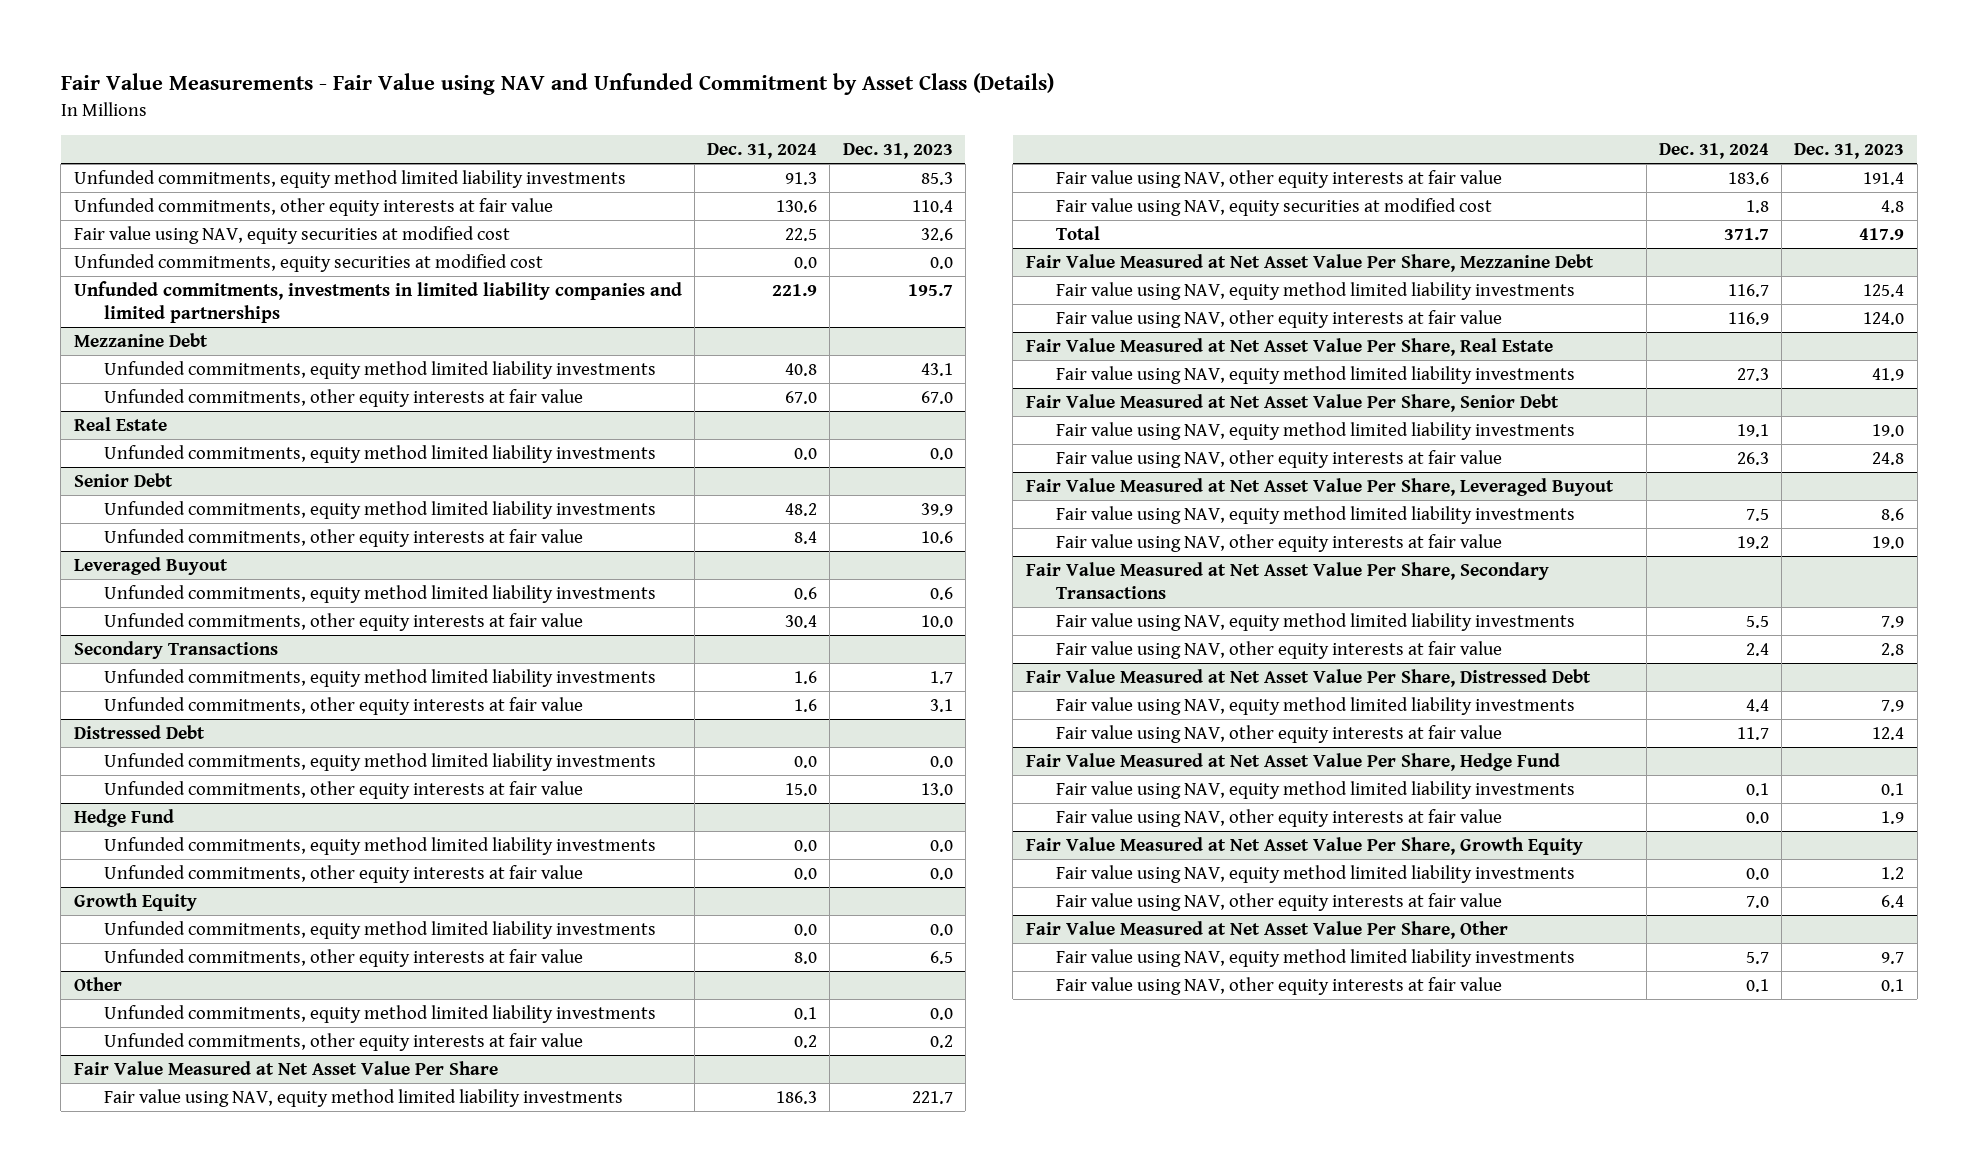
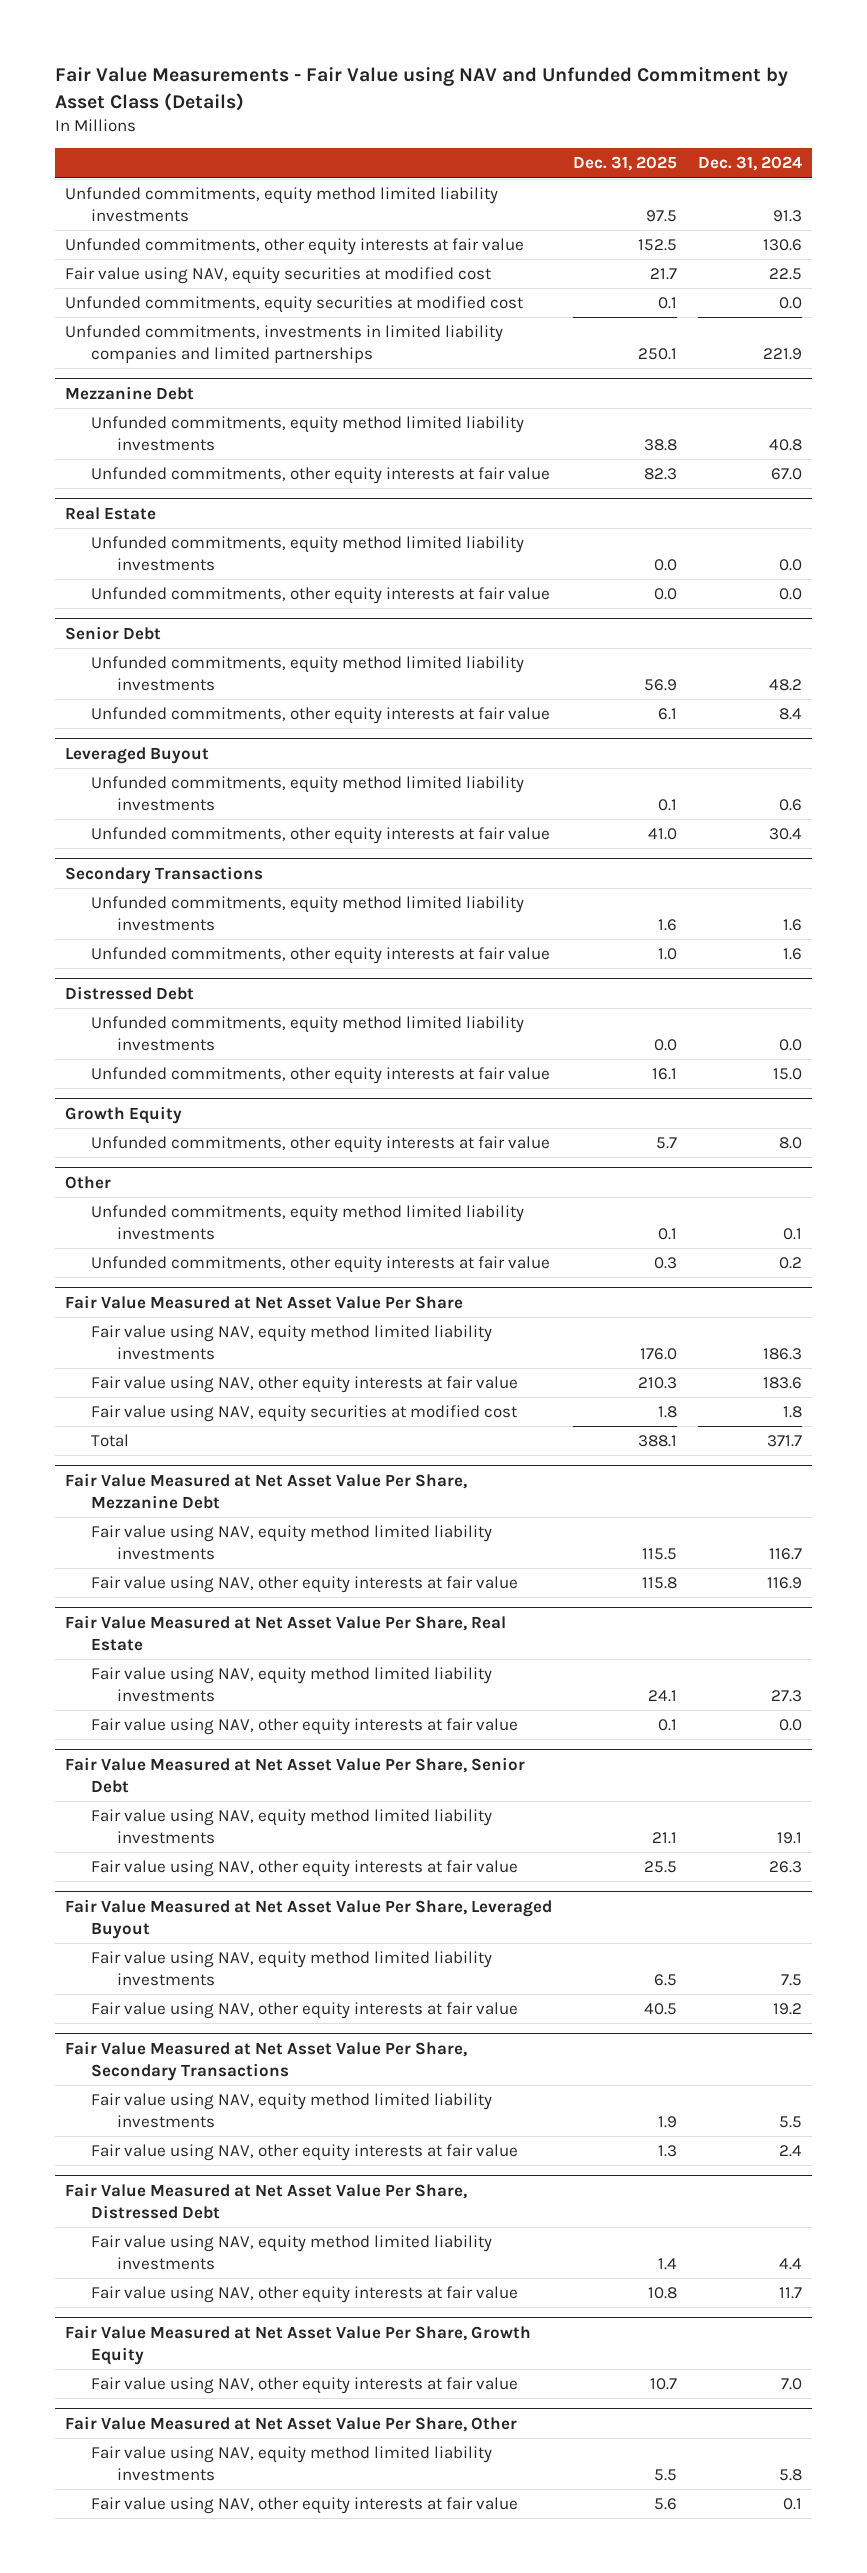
[842,143,953,160] Dec. 31, 2023 -> none
none -> [572,156,677,172] Dec. 31, 2025
none -> [91,587,551,605] Unfunded commitments, other equity interests at fair value
[73,809,174,828] Hedge Fund -> none
[103,837,656,856] Unfunded commitments, equity method limited liability investments -> none
[103,865,583,884] Unfunded commitments, other equity interests at fair value -> none
[103,921,656,940] Unfunded commitments, equity method limited liability investments -> none
none -> [91,1718,519,1736] Fair value using NAV, other equity interests at fair value
[1025,753,1560,772] Fair Value Measured at Net Asset Value Per Share, Hedge Fund -> none
[1055,781,1575,800] Fair value using NAV, equity method limited liability investments -> none
[1055,809,1502,828] Fair value using NAV, other equity interests at fair value -> none
[1055,865,1575,884] Fair value using NAV, equity method limited liability investments -> none
[1745,952,1769,965] 5.7 -> [778,2468,802,2481] 5.8

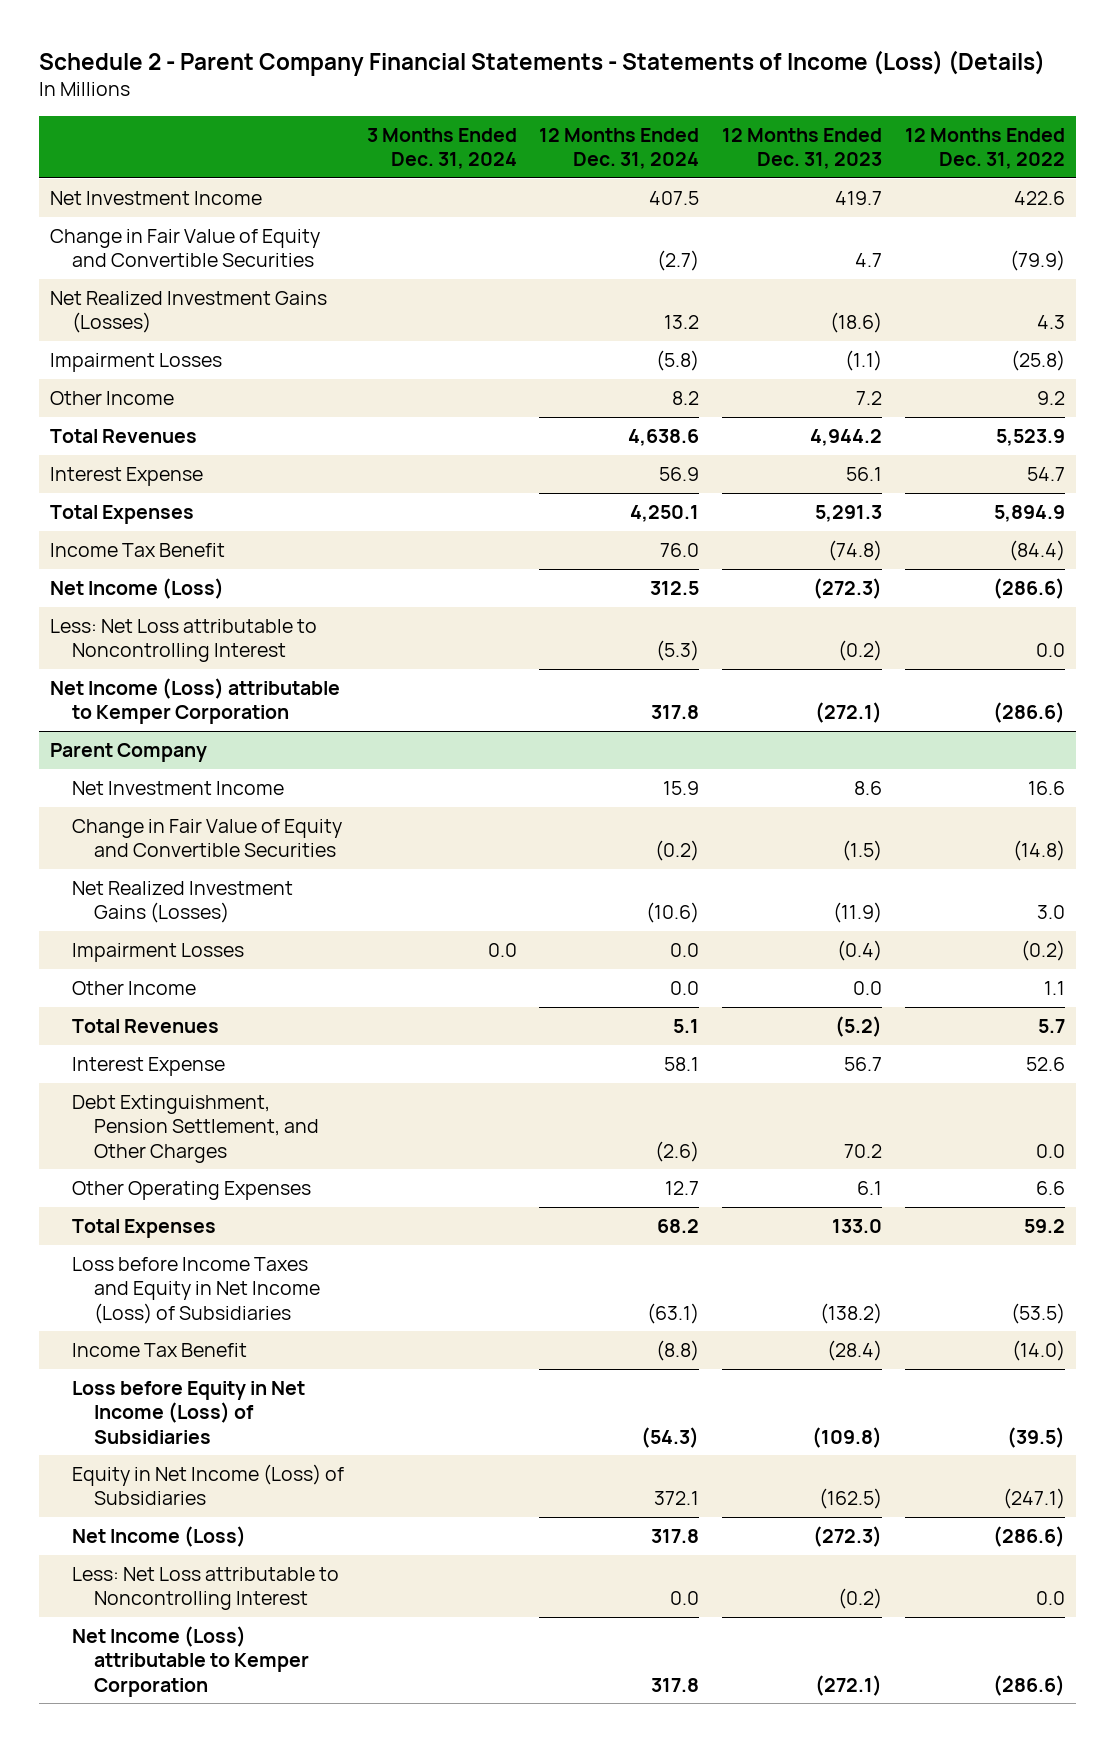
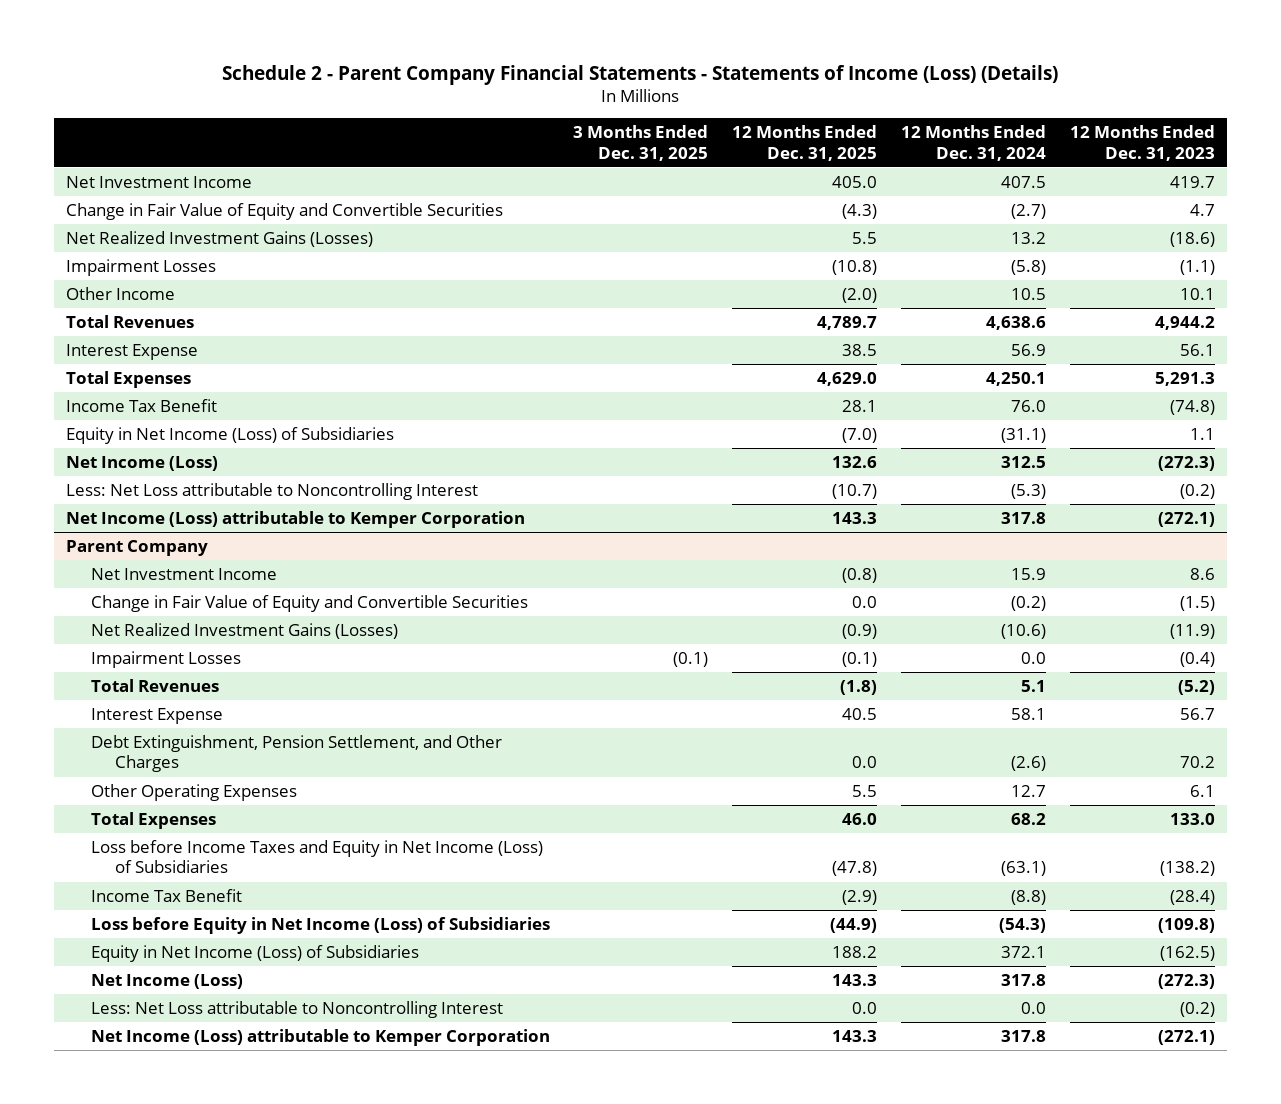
[366,127,517,170] 3 Months Ended Dec. 31, 2024 -> none
[904,127,1065,170] 12 Months Ended Dec. 31, 2022 -> none
none -> [573,125,709,161] 3 Months Ended Dec. 31, 2025
none -> [732,125,878,161] 12 Months Ended Dec. 31, 2025
[672,390,700,405] 8.2 -> [1011,287,1047,300] 10.5
[855,390,882,405] 7.2 -> [1179,287,1215,300] 10.1
none -> [65,426,394,444] Equity in Net Income (Loss) of Subsidiaries
[71,980,196,995] Other Income -> none

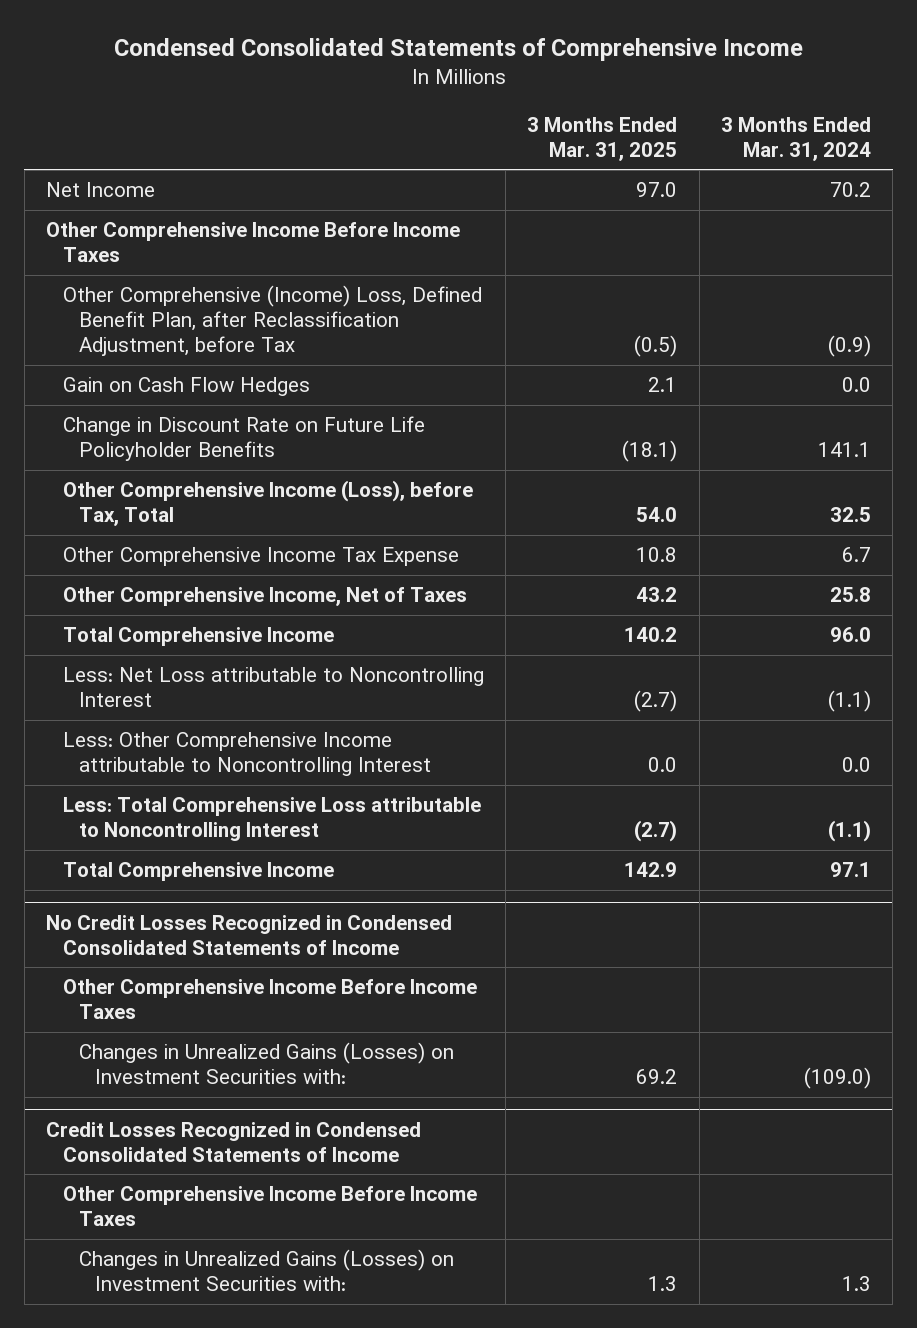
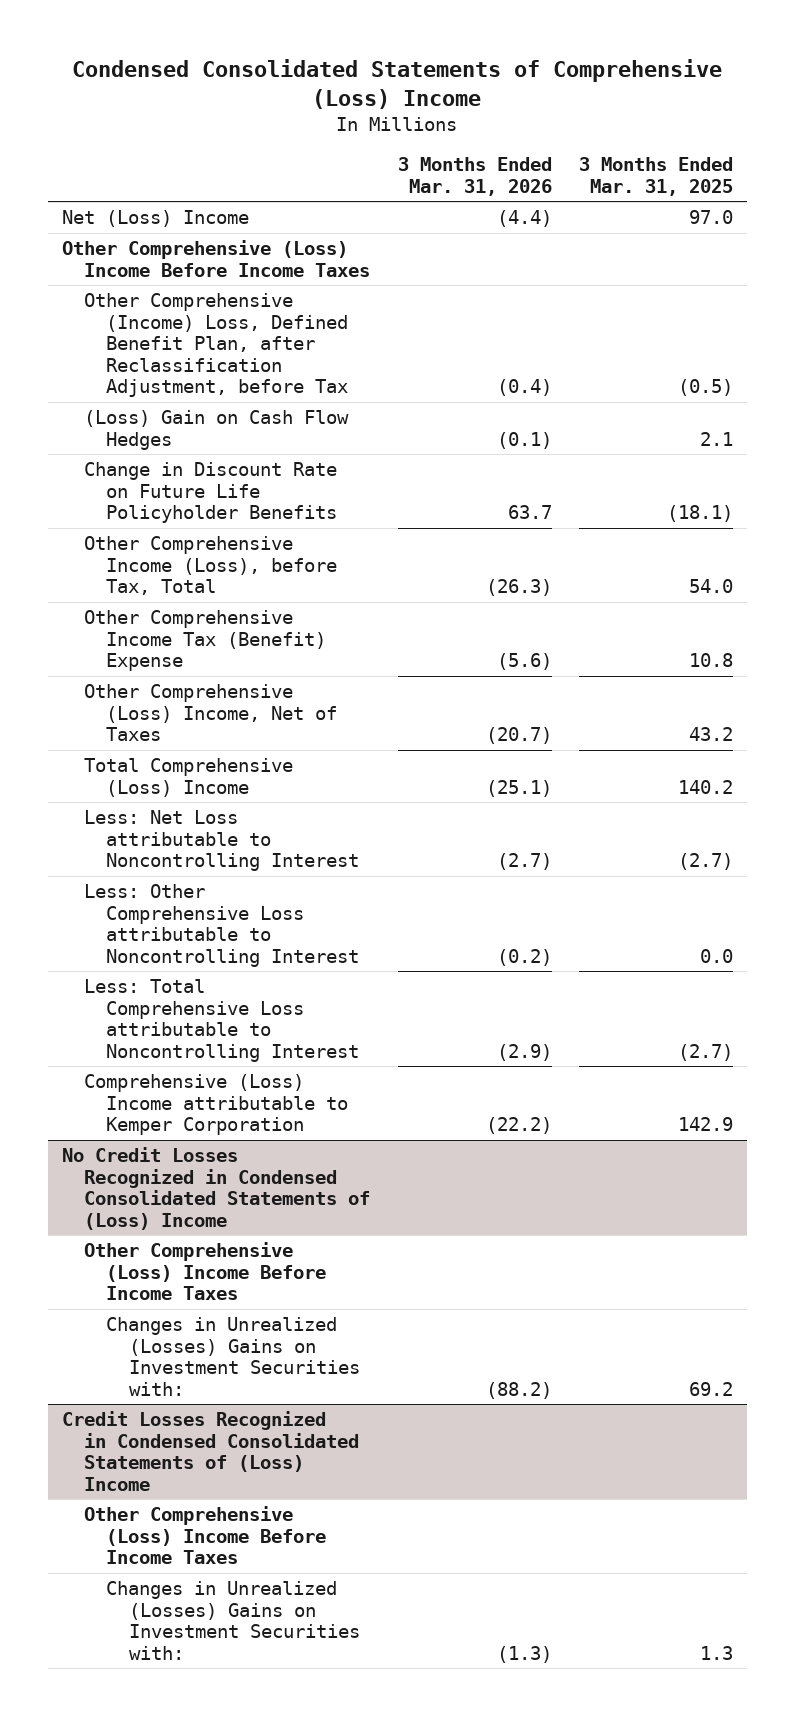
[113,38,803,62] Condensed Consolidated Statements of Comprehensive Income -> [72,58,723,109] Condensed Consolidated Statements of Comprehensive (Loss) Income
[721,116,872,161] 3 Months Ended Mar. 31, 2024 -> none
none -> [397,157,552,196] 3 Months Ended Mar. 31, 2026
[46,182,156,198] Net Income -> [61,210,249,228] Net (Loss) Income
[46,222,461,263] Other Comprehensive Income Before Income Taxes -> [61,240,371,277] Other Comprehensive (Loss) Income Before Income Taxes
[62,377,310,397] Gain on Cash Flow Hedges -> [84,410,350,450] (Loss) Gain on Cash Flow Hedges
[62,547,459,567] Other Comprehensive Income Tax Expense -> [84,610,327,672] Other Comprehensive Income Tax (Benefit) Expense
[62,587,467,607] Other Comprehensive Income, Net of Taxes -> [84,684,338,742] Other Comprehensive (Loss) Income, Net of Taxes
[62,627,334,647] Total Comprehensive Income -> [84,758,294,797] Total Comprehensive (Loss) Income
[62,732,432,777] Less: Other Comprehensive Income attributable to Noncontrolling Interest -> [84,884,360,967] Less: Other Comprehensive Loss attributable to Noncontrolling Interest
[62,862,334,882] Total Comprehensive Income -> [84,1074,349,1136] Comprehensive (Loss) Income attributable to Kemper Corporation
[46,914,453,955] No Credit Losses Recognized in Condensed Consolidated Statements of Income -> [61,1147,371,1230] No Credit Losses Recognized in Condensed Consolidated Statements of (Loss) Income
[62,979,477,1020] Other Comprehensive Income Before Income Taxes -> [84,1242,327,1301] Other Comprehensive (Loss) Income Before Income Taxes
[79,1042,455,1085] Changes in Unrealized Gains (Losses) on Investment Securities with: -> [106,1317,360,1396] Changes in Unrealized (Losses) Gains on Investment Securities with:
[46,1121,422,1162] Credit Losses Recognized in Condensed Consolidated Statements of Income -> [61,1411,360,1491] Credit Losses Recognized in Condensed Consolidated Statements of (Loss) Income
[62,1186,477,1227] Other Comprehensive Income Before Income Taxes -> [84,1506,327,1565] Other Comprehensive (Loss) Income Before Income Taxes
[79,1249,455,1292] Changes in Unrealized Gains (Losses) on Investment Securities with: -> [106,1581,360,1660] Changes in Unrealized (Losses) Gains on Investment Securities with:

